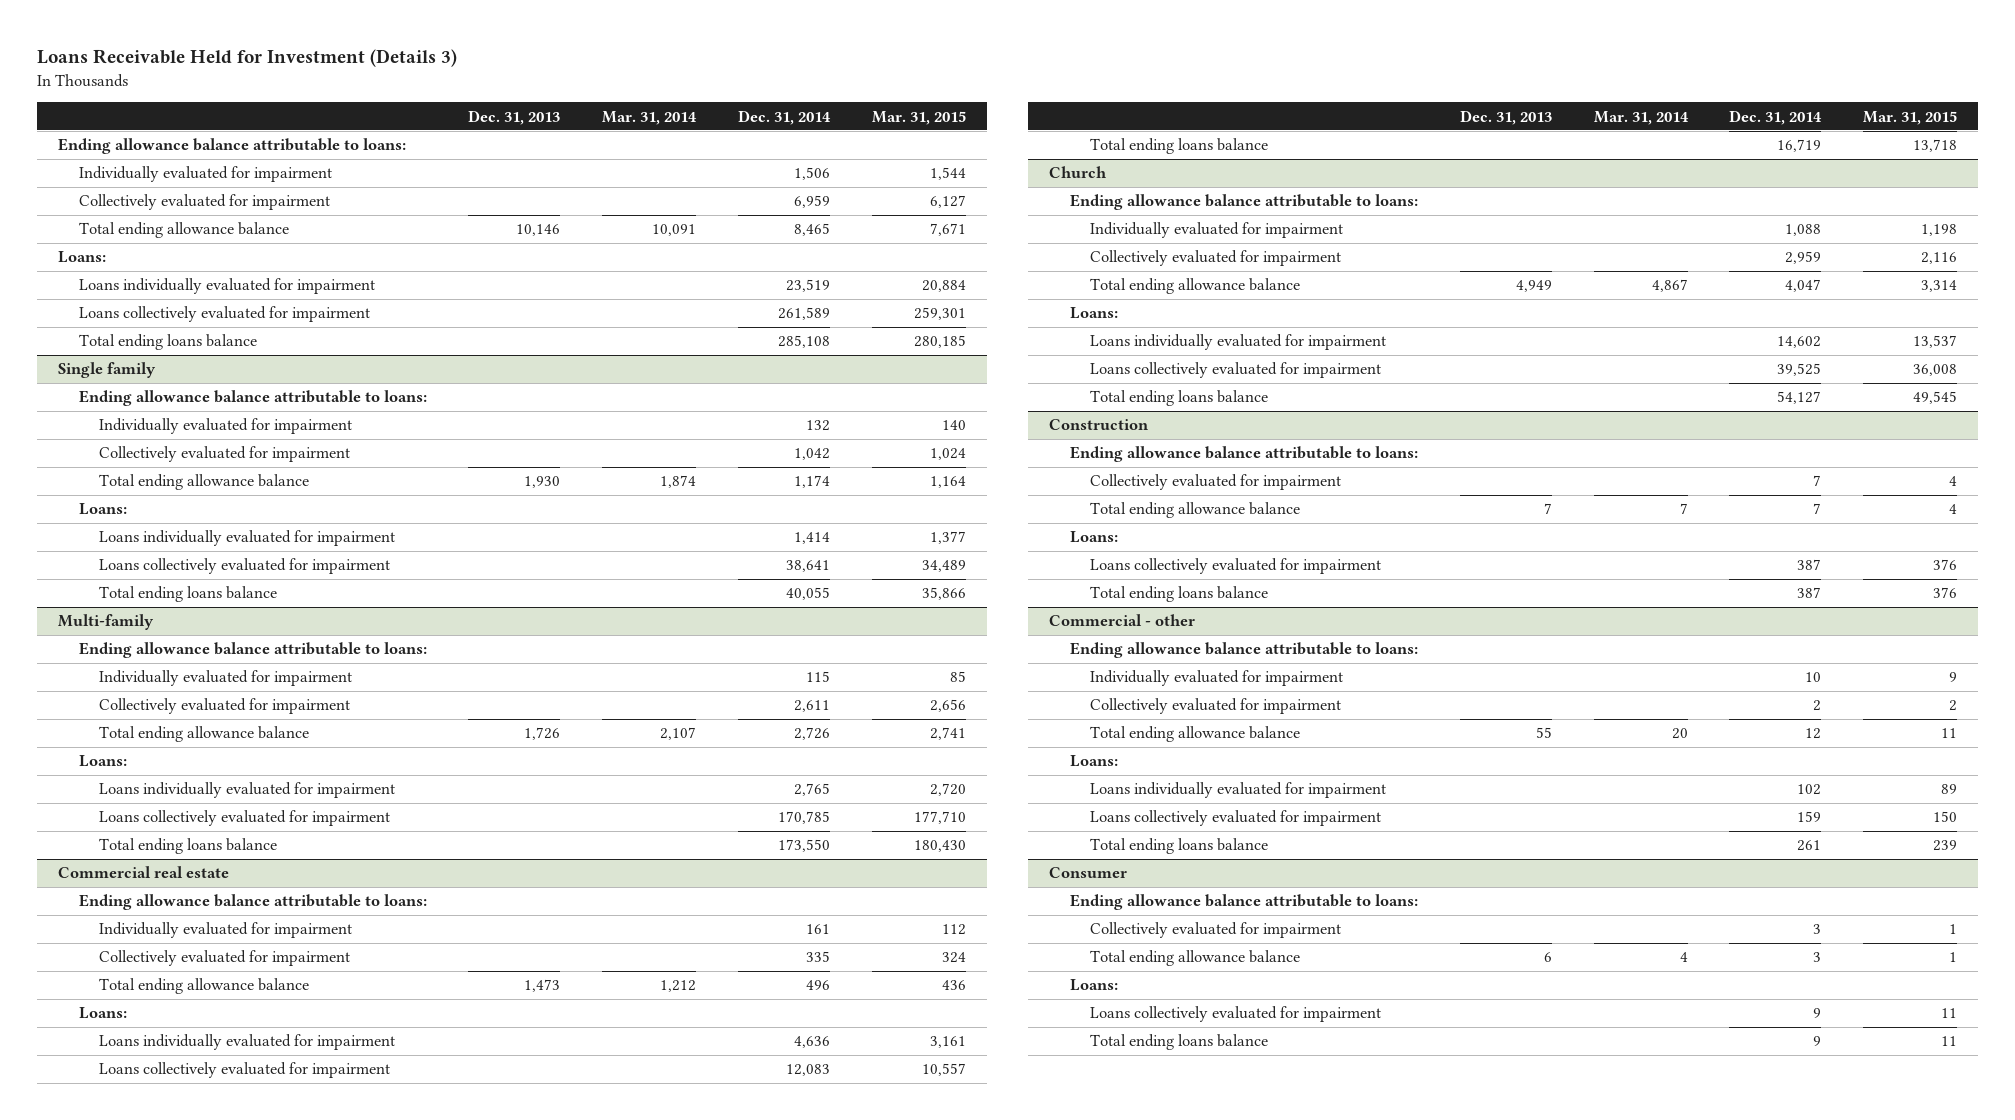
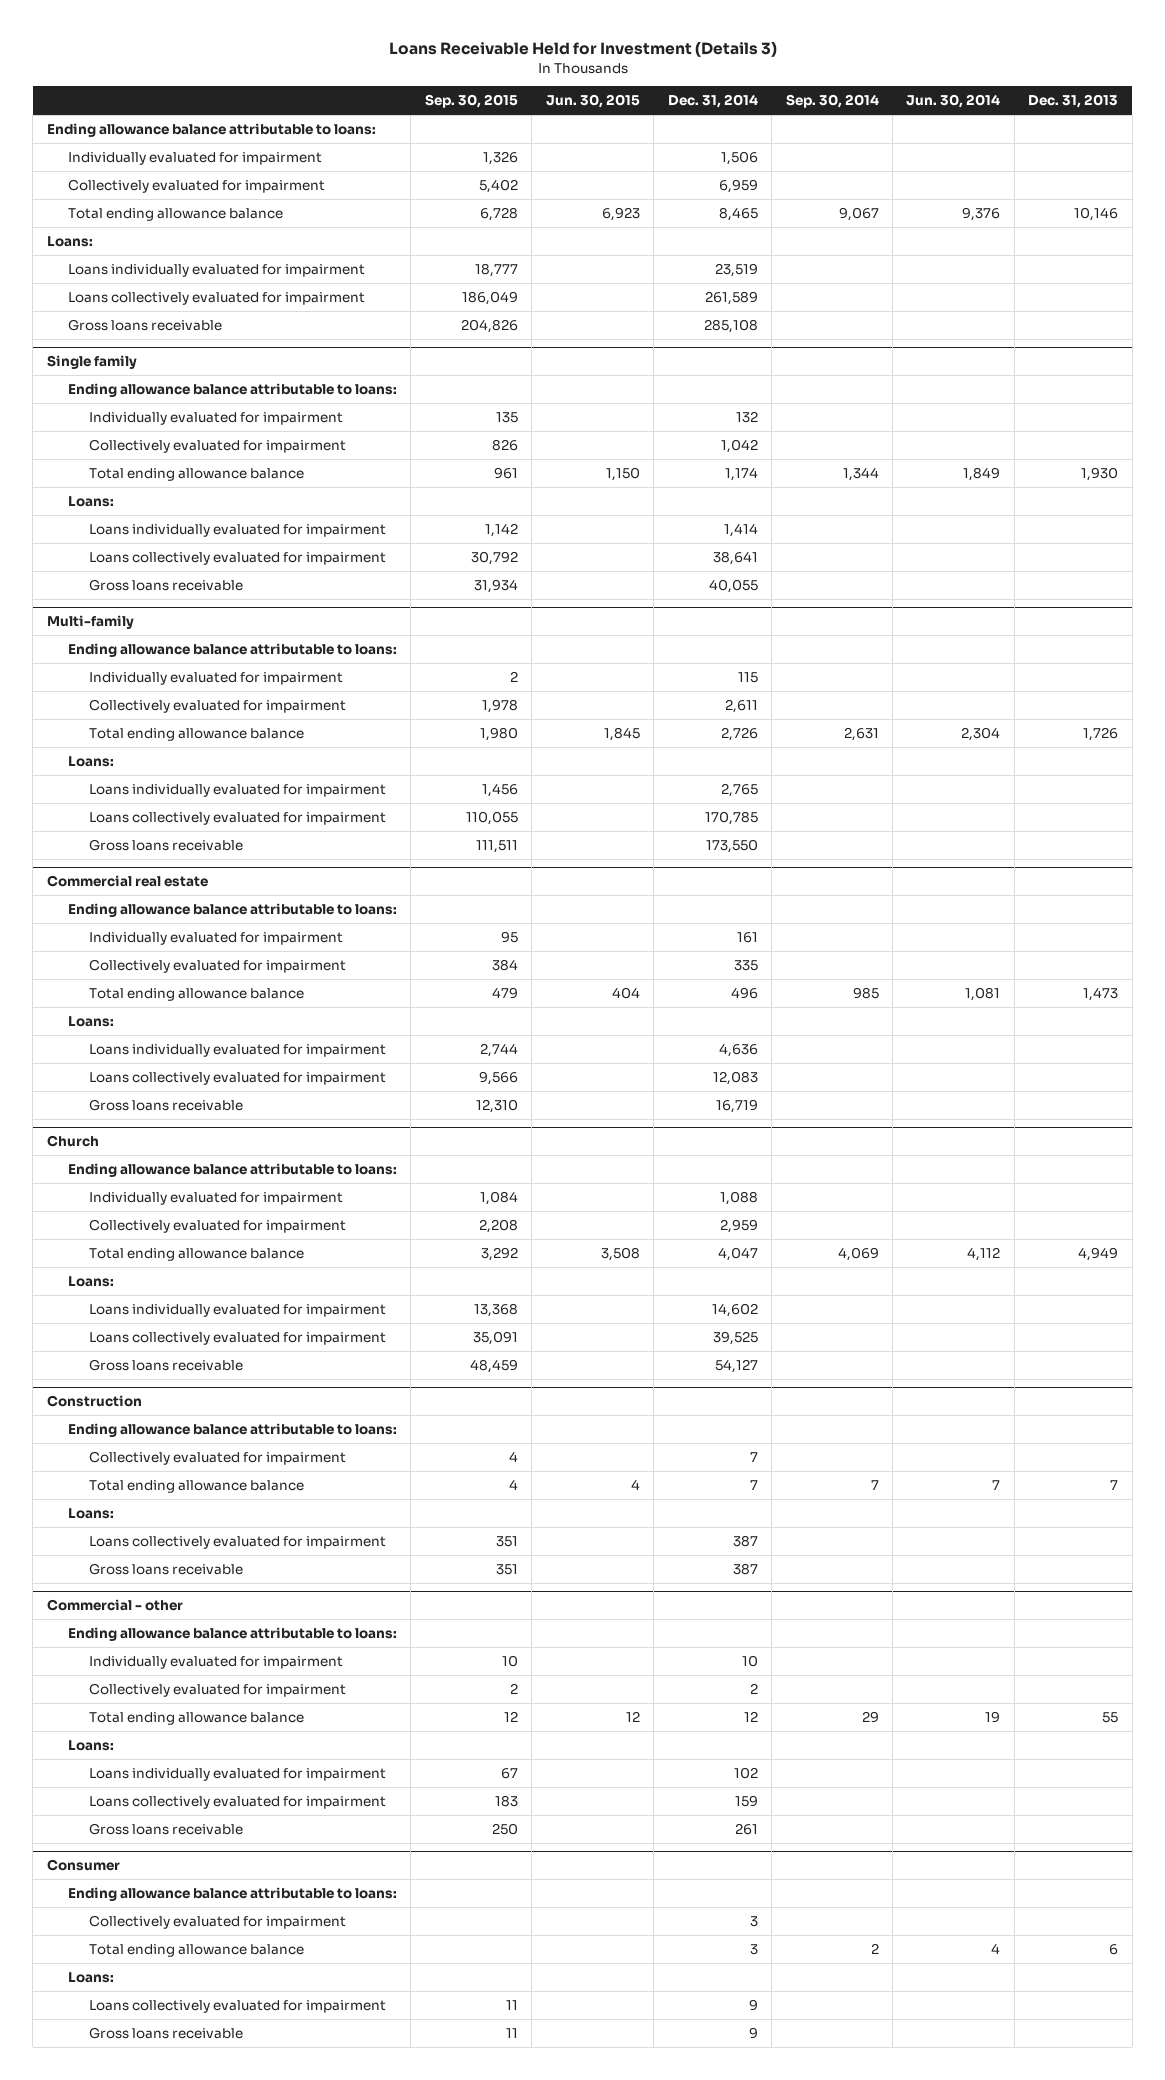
[602,110,698,125] Mar. 31, 2014 -> none
[871,110,966,125] Mar. 31, 2015 -> none
none -> [424,94,518,109] Sep. 30, 2015
none -> [545,94,640,109] Jun. 30, 2015
none -> [785,94,879,109] Sep. 30, 2014
none -> [906,94,1001,109] Jun. 30, 2014
[78,334,257,351] Total ending loans balance -> [68,318,223,331] Gross loans receivable
[98,586,277,603] Total ending loans balance -> [89,578,244,591] Gross loans receivable
[98,838,277,855] Total ending loans balance -> [89,838,244,851] Gross loans receivable
[1090,138,1269,155] Total ending loans balance -> [89,1098,244,1111] Gross loans receivable
[1090,390,1269,407] Total ending loans balance -> [89,1358,244,1371] Gross loans receivable
[1090,586,1269,603] Total ending loans balance -> [89,1562,244,1575] Gross loans receivable
[1090,838,1269,855] Total ending loans balance -> [89,1822,244,1835] Gross loans receivable
[1090,1034,1269,1051] Total ending loans balance -> [89,2026,244,2039] Gross loans receivable

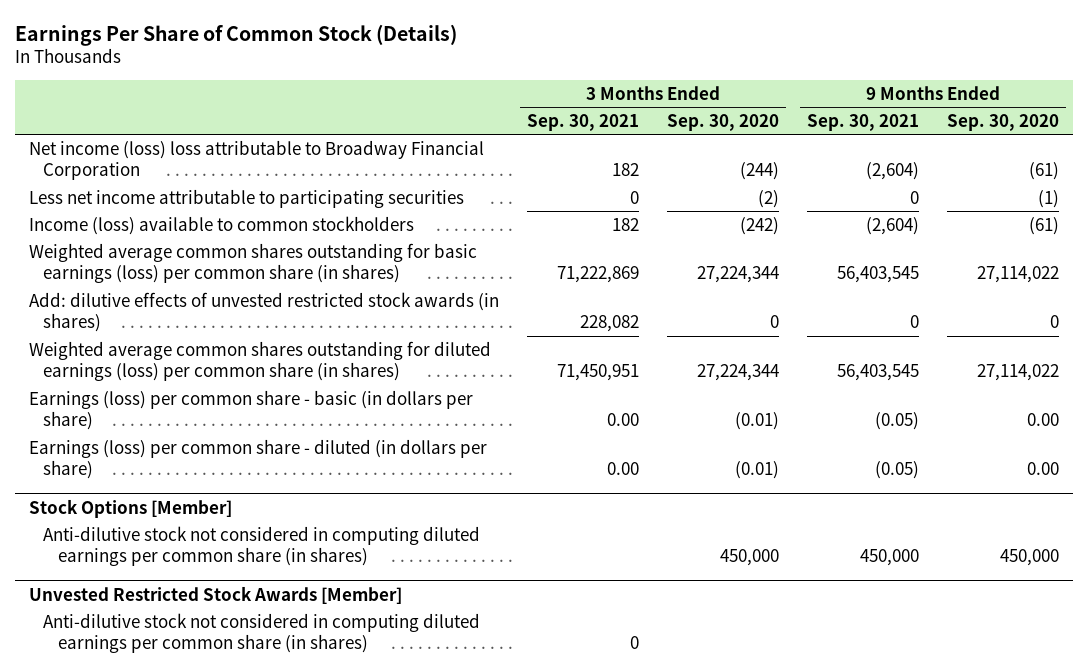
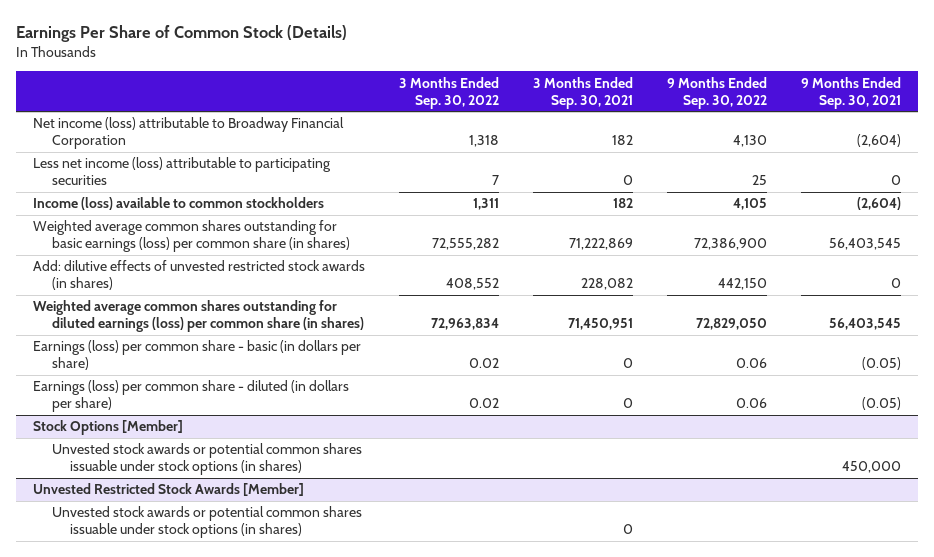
[666,113,779,131] Sep. 30, 2020 -> none
[946,113,1059,131] Sep. 30, 2020 -> none
none -> [398,76,499,109] 3 Months Ended Sep. 30, 2022
none -> [666,76,767,109] 9 Months Ended Sep. 30, 2022
[28,139,484,181] Net income (loss) loss attributable to Broadway Financial Corporation -> [32,117,344,150] Net income (loss) attributable to Broadway Financial Corporation
[28,188,464,208] Less net income attributable to participating securities -> [32,157,331,186] Less net income (loss) attributable to participating securities
[606,413,639,427] 0.00 -> [622,358,633,369] 0
[606,462,639,476] 0.00 -> [622,398,633,409] 0
[43,525,481,567] Anti-dilutive stock not considered in computing diluted earnings per common share (in shares) -> [51,443,362,476] Unvested stock awards or potential common shares issuable under stock options (in shares)
[43,612,481,654] Anti-dilutive stock not considered in computing diluted earnings per common share (in shares) -> [51,506,362,539] Unvested stock awards or potential common shares issuable under stock options (in shares)

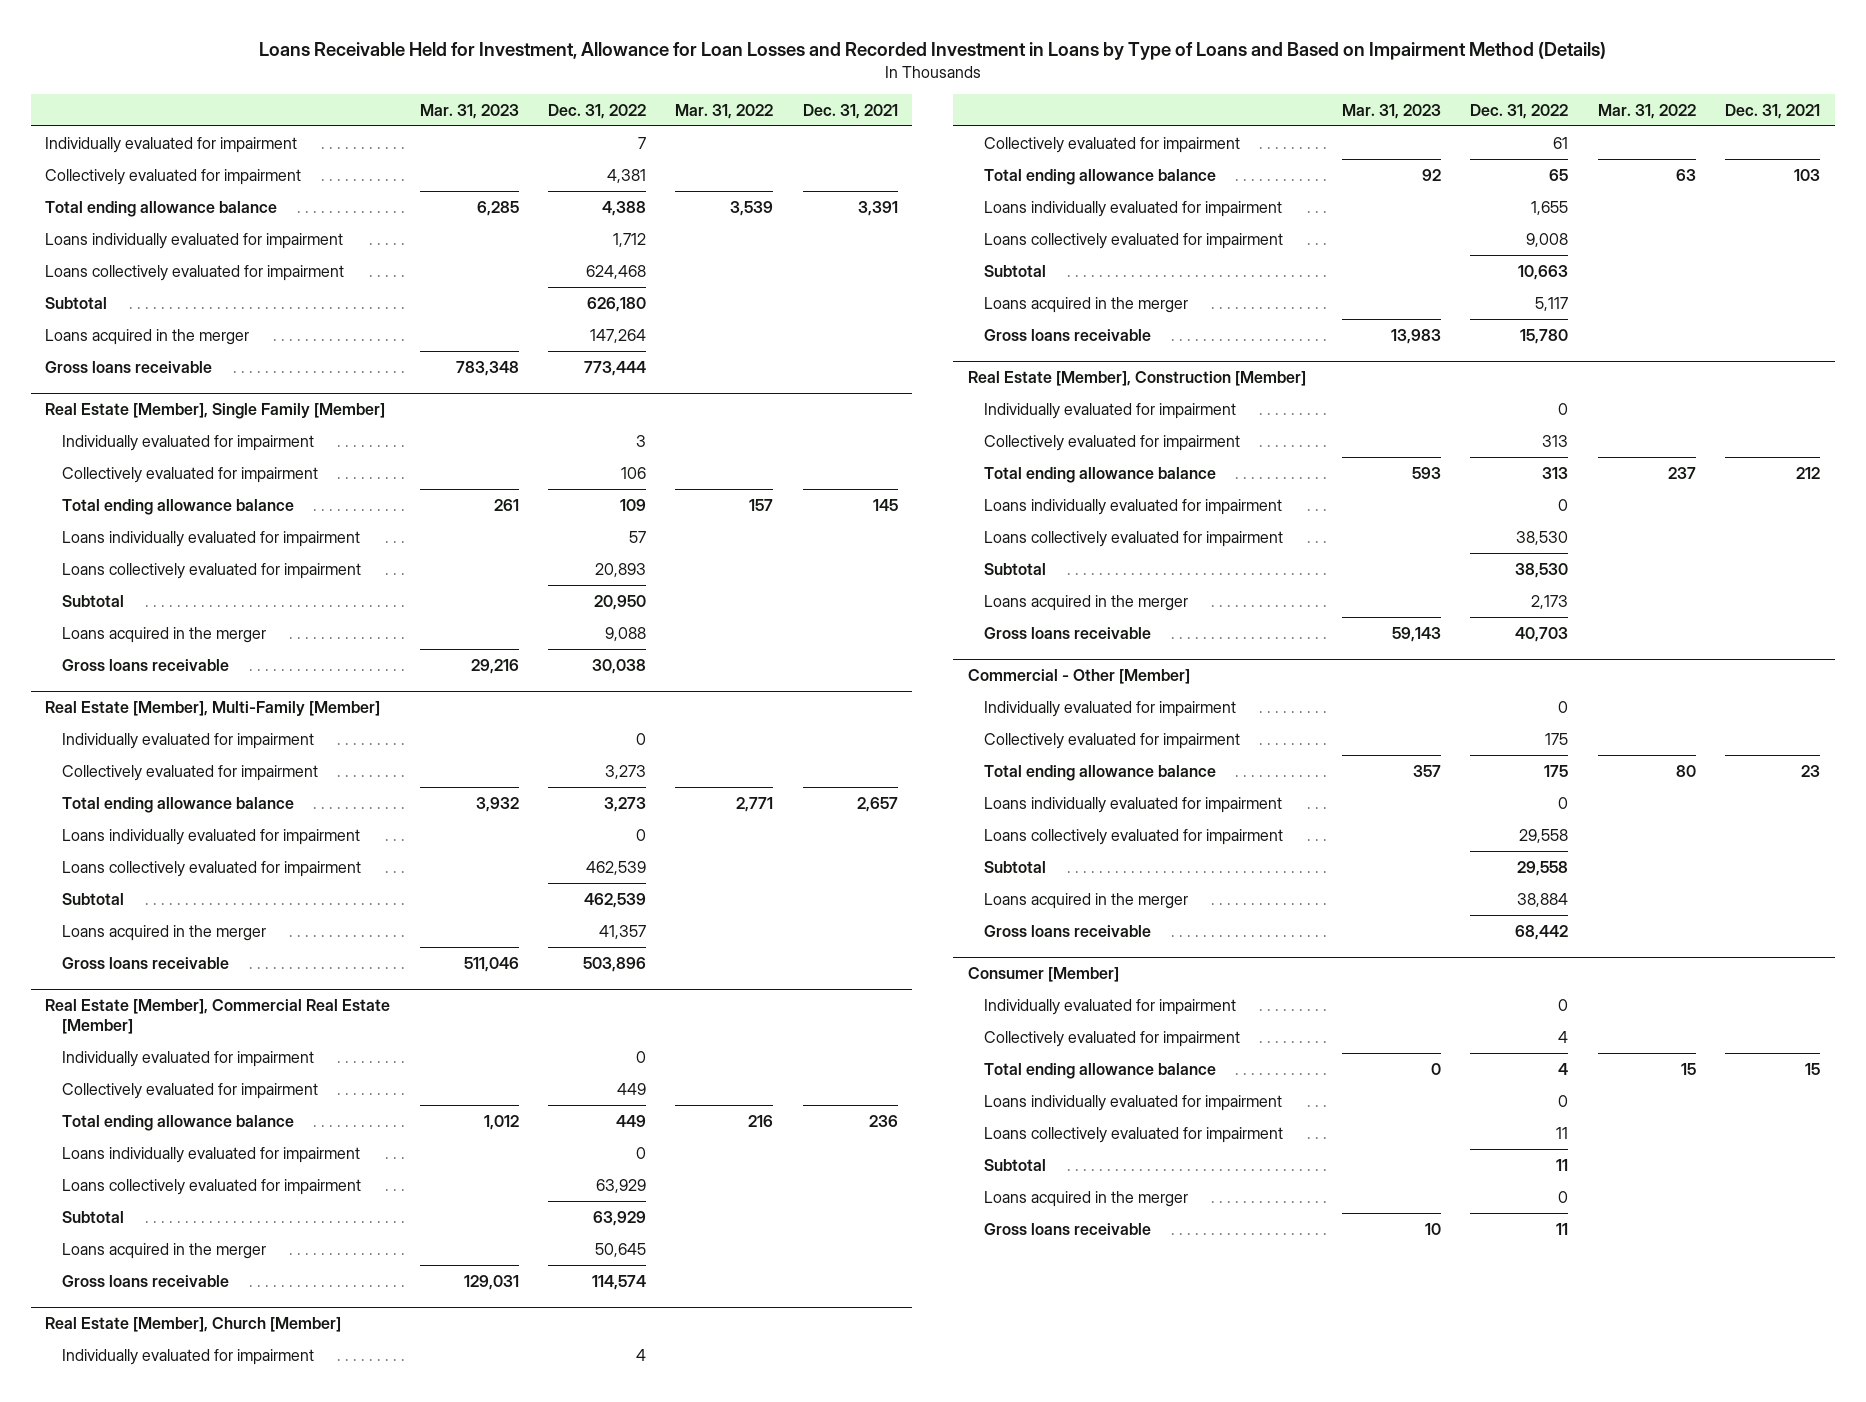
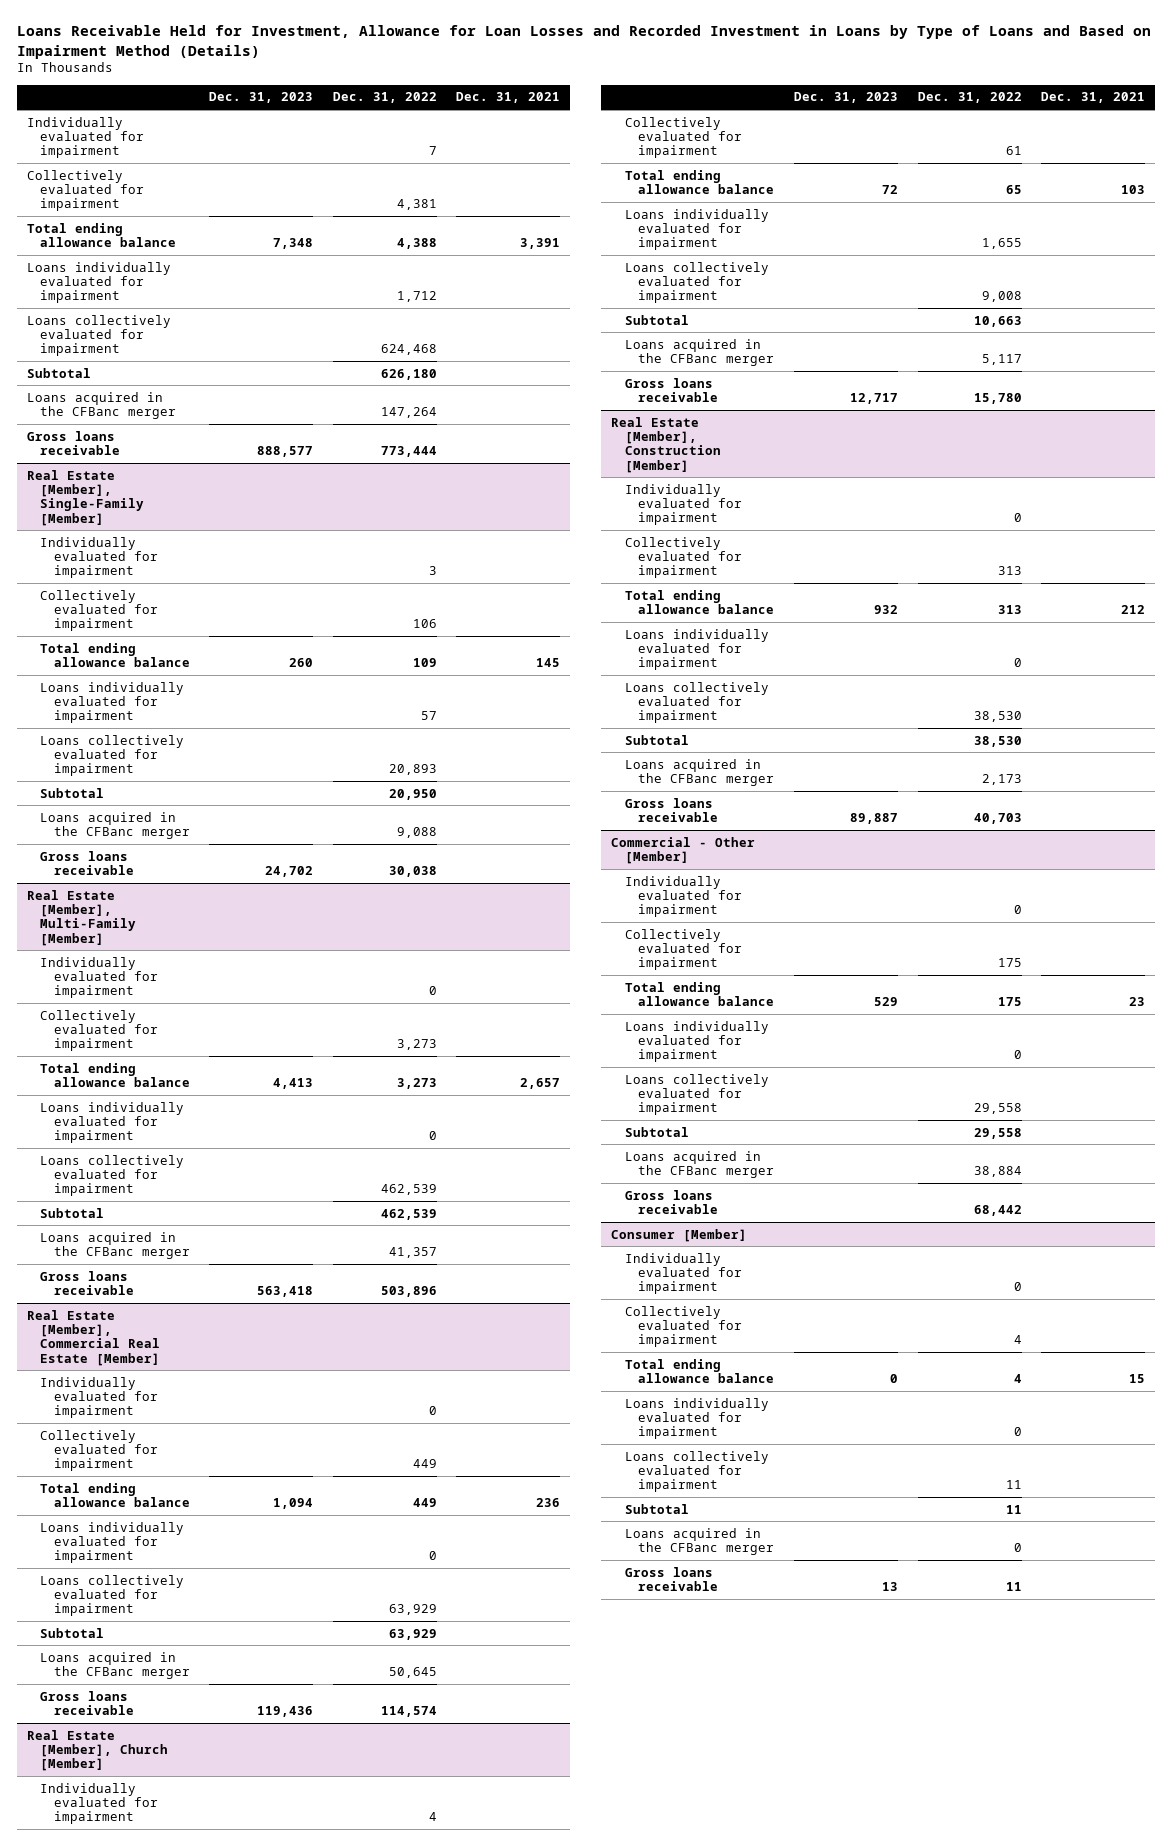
[419,103,519,119] Mar. 31, 2023 -> none
[675,103,774,119] Mar. 31, 2022 -> none
none -> [209,92,314,104] Dec. 31, 2023
[45,328,250,345] Loans acquired in the merger -> [26,391,177,419] Loans acquired in the CFBanc merger
[45,402,386,419] Real Estate [Member], Single Family [Member] -> [26,469,145,526] Real Estate [Member], Single-Family [Member]
[61,626,266,643] Loans acquired in the merger -> [40,811,190,839] Loans acquired in the CFBanc merger
[61,924,266,941] Loans acquired in the merger -> [40,1231,190,1259] Loans acquired in the CFBanc merger
[61,1242,266,1259] Loans acquired in the merger -> [40,1651,190,1679] Loans acquired in the CFBanc merger
[984,296,1189,313] Loans acquired in the merger -> [624,338,775,366] Loans acquired in the CFBanc merger
[984,594,1189,611] Loans acquired in the merger -> [624,758,775,786] Loans acquired in the CFBanc merger
[984,892,1189,909] Loans acquired in the merger -> [624,1150,775,1178] Loans acquired in the CFBanc merger
[984,1190,1189,1207] Loans acquired in the merger -> [624,1527,775,1555] Loans acquired in the CFBanc merger

